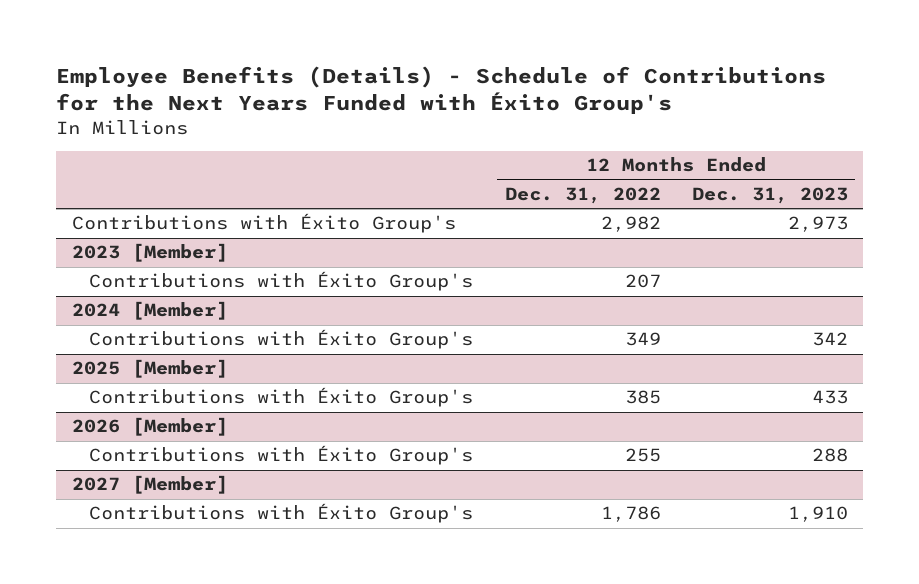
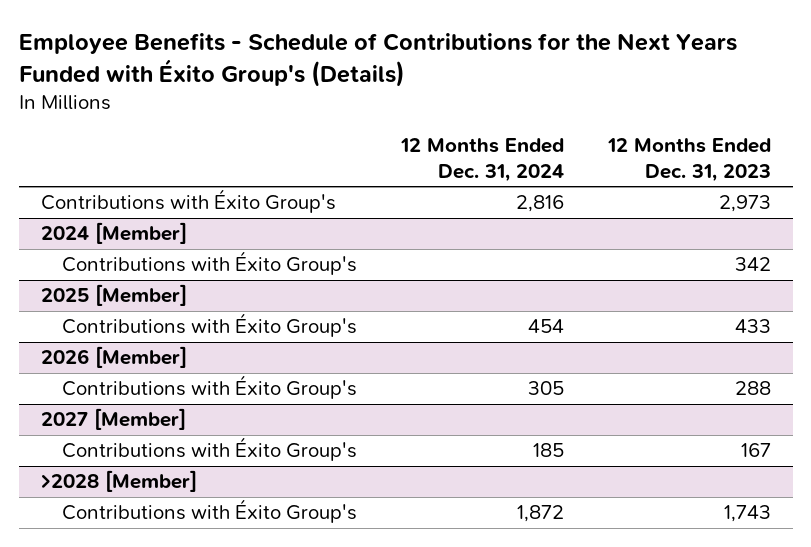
[55,66,826,115] Employee Benefits (Details) - Schedule of Contributions for the Next Years Funded with Éxito Group's -> [18,33,737,87] Employee Benefits - Schedule of Contributions for the Next Years Funded with Éxito Group's (Details)
[504,186,661,204] Dec. 31, 2022 -> none
none -> [399,138,564,182] 12 Months Ended Dec. 31, 2024
[71,243,228,263] 2023 [Member] -> none
[89,271,474,292] Contributions with Éxito Group's -> none
[787,506,848,523] 1,910 -> [740,443,771,458] 167
none -> [40,470,197,493] >2028 [Member]
none -> [61,499,357,524] Contributions with Éxito Group's

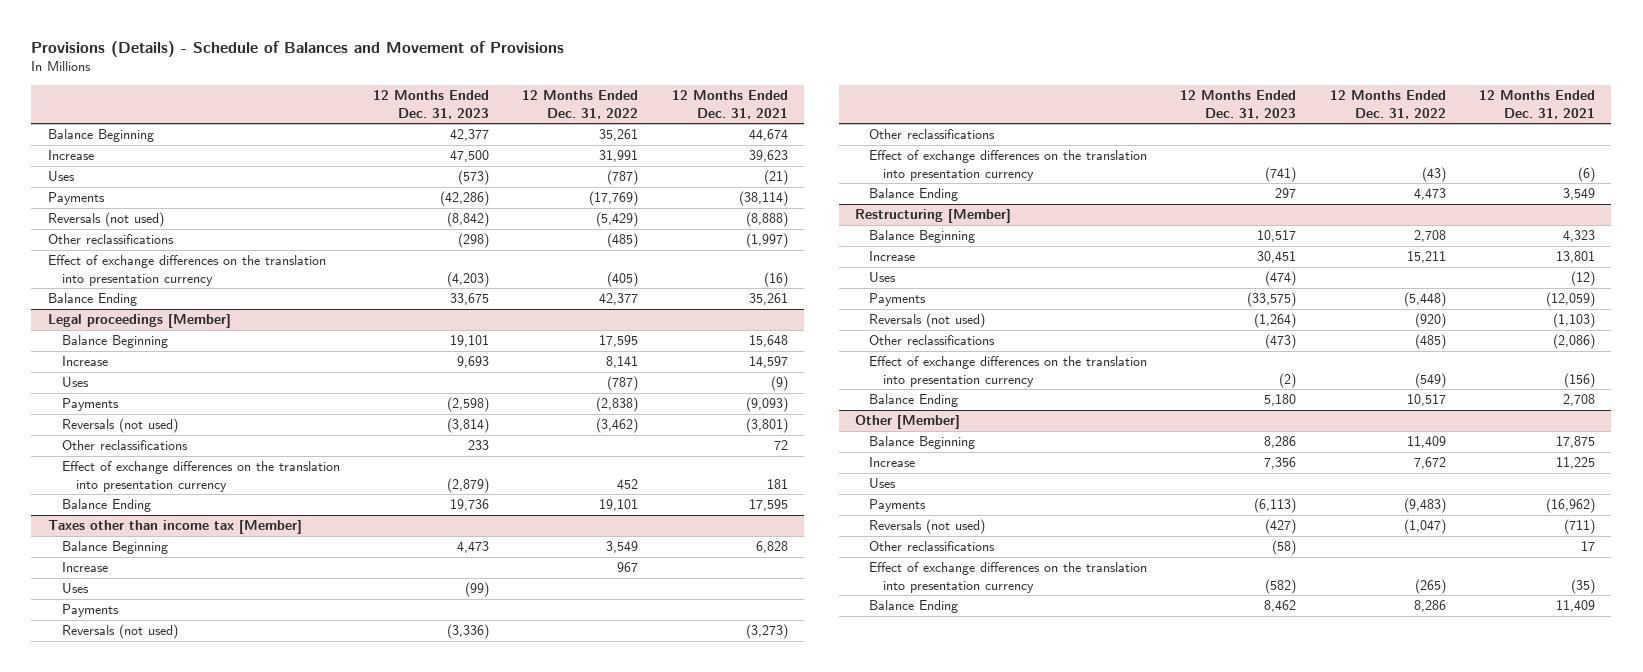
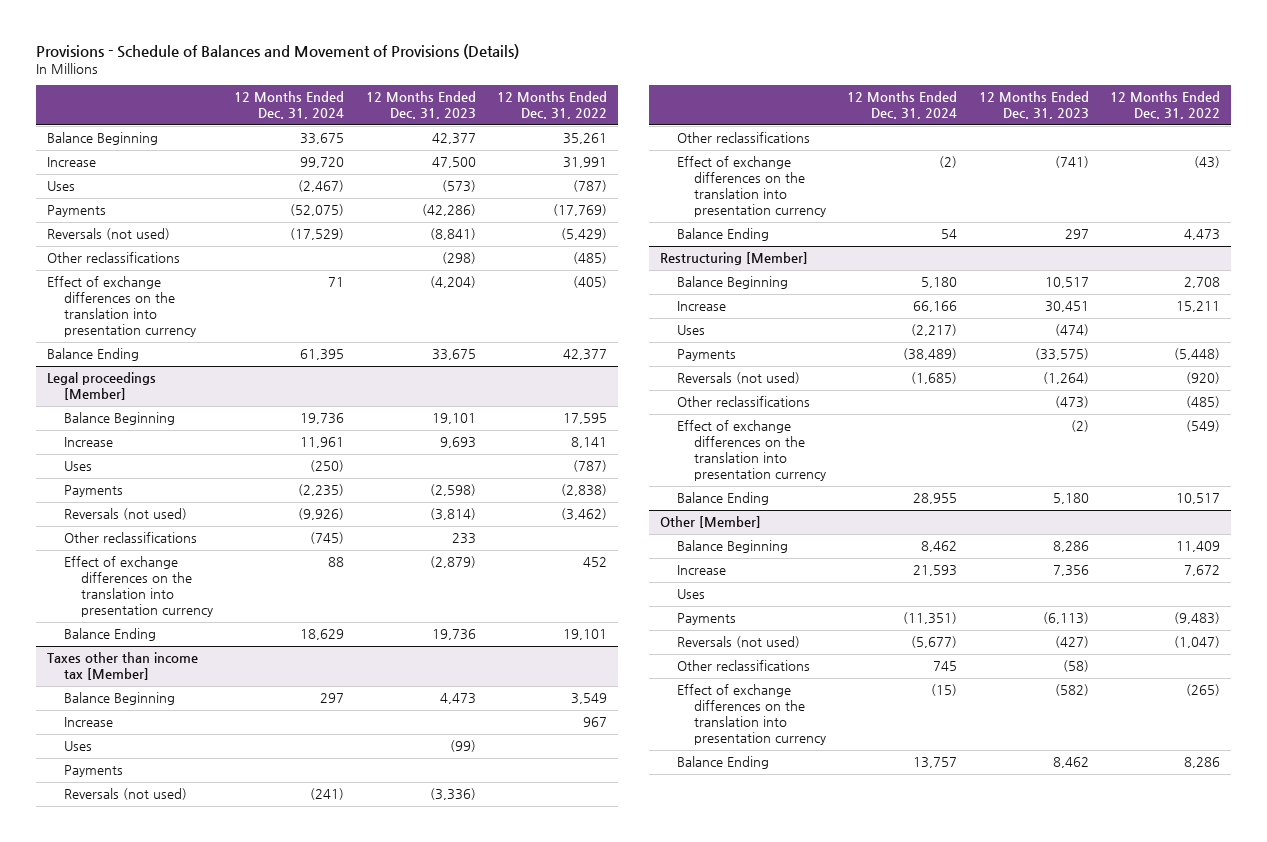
[31,40,565,57] Provisions (Details) - Schedule of Balances and Movement of Provisions -> [36,43,520,59] Provisions - Schedule of Balances and Movement of Provisions (Details)
[671,90,788,119] 12 Months Ended Dec. 31, 2021 -> none
none -> [234,91,345,120] 12 Months Ended Dec. 31, 2024
[447,212,490,228] (8,842) -> [429,228,476,241] (8,841)
[447,271,490,287] (4,203) -> [429,276,476,289] (4,204)

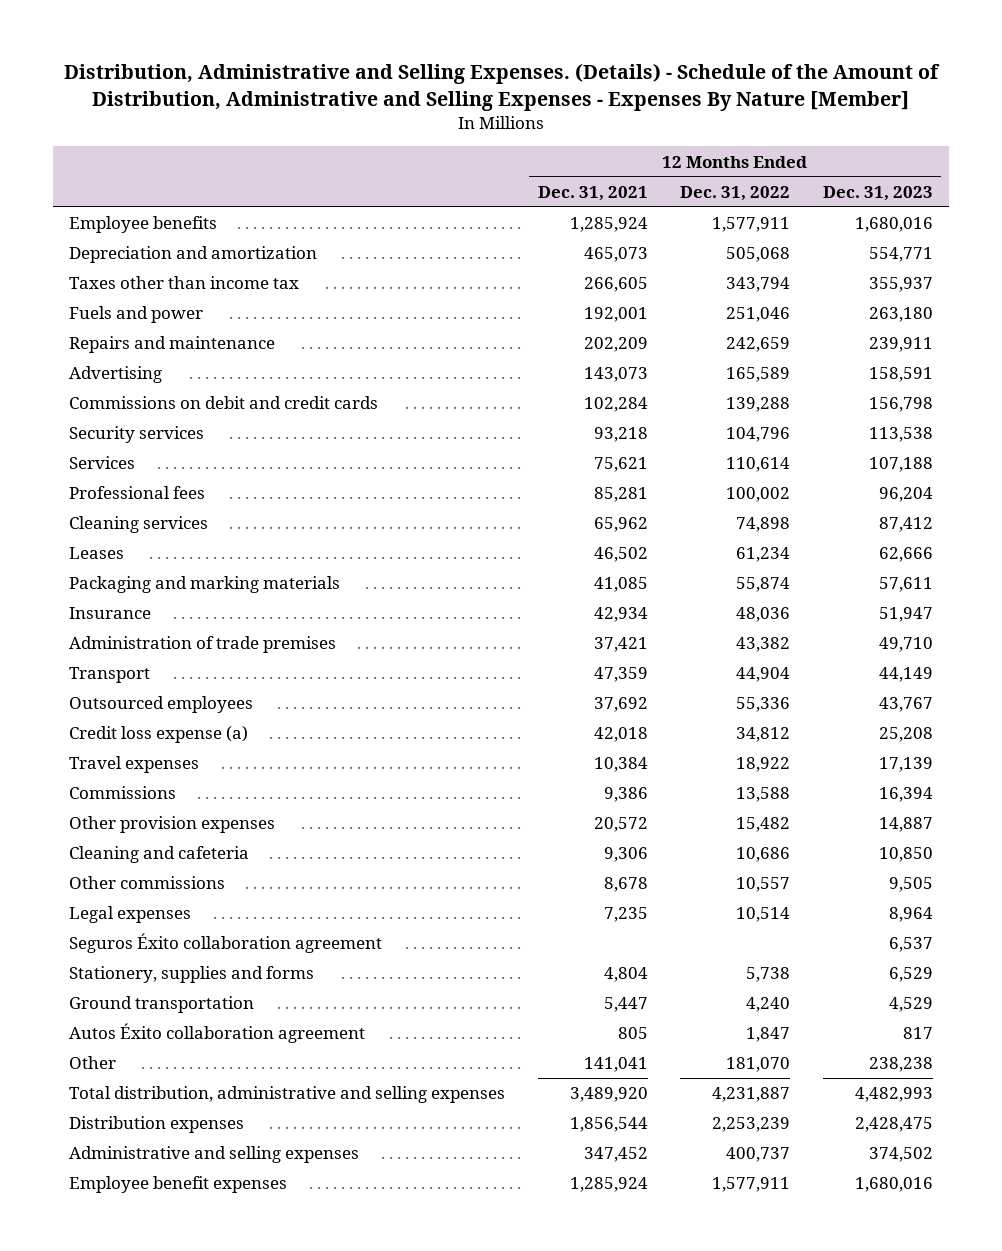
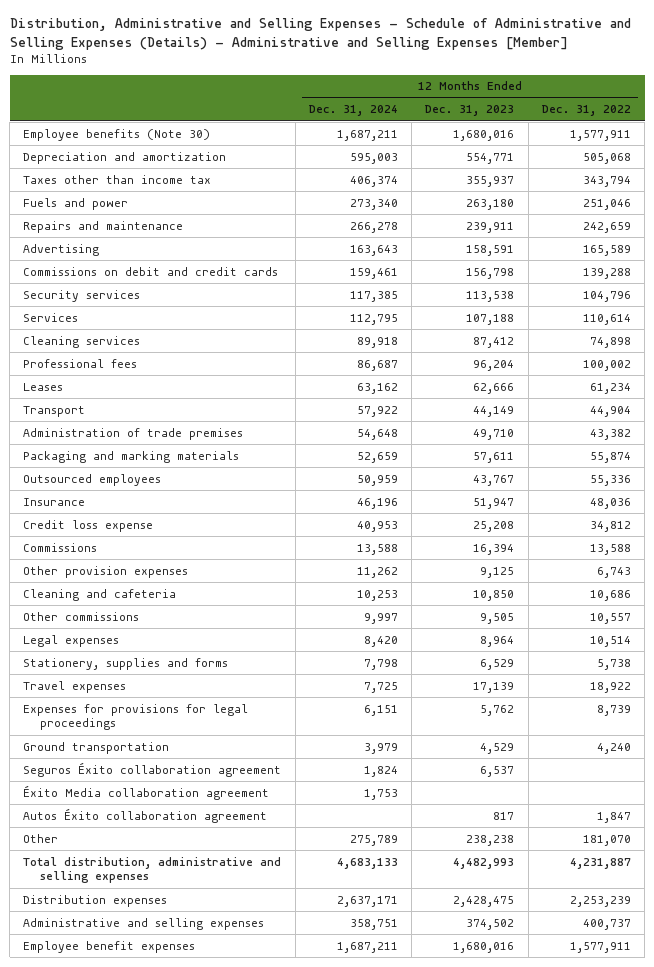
[63,63,940,111] Distribution, Administrative and Selling Expenses. (Details) - Schedule of the Amount of Distribution, Administrative and Selling Expenses - Expenses By Nature [Member] -> [9,18,631,50] Distribution, Administrative and Selling Expenses - Schedule of Administrative and Selling Expenses (Details) - Administrative and Selling Expenses [Member]
[537,185,648,201] Dec. 31, 2021 -> none
none -> [308,105,398,117] Dec. 31, 2024
[68,216,217,234] Employee benefits -> [23,128,211,141] Employee benefits (Note 30)
[68,486,205,500] Professional fees -> [23,358,138,368] Professional fees
[68,636,336,654] Administration of trade premises -> [23,427,244,440] Administration of trade premises
[68,576,340,594] Packaging and marking materials -> [23,450,240,463] Packaging and marking materials
[68,607,151,620] Insurance -> [23,497,86,506] Insurance
[68,726,248,744] Credit loss expense (a) -> [23,519,154,532] Credit loss expense
[736,817,791,833] 15,482 -> [596,566,631,578] 6,743
[878,817,933,833] 14,887 -> [480,566,515,578] 9,125
[68,756,199,774] Travel expenses -> [23,680,127,693] Travel expenses
none -> [23,703,249,731] Expenses for provisions for legal proceedings
[68,933,382,954] Seguros Éxito collaboration agreement -> [23,761,282,777] Seguros Éxito collaboration agreement
none -> [23,784,270,800] Éxito Media collaboration agreement

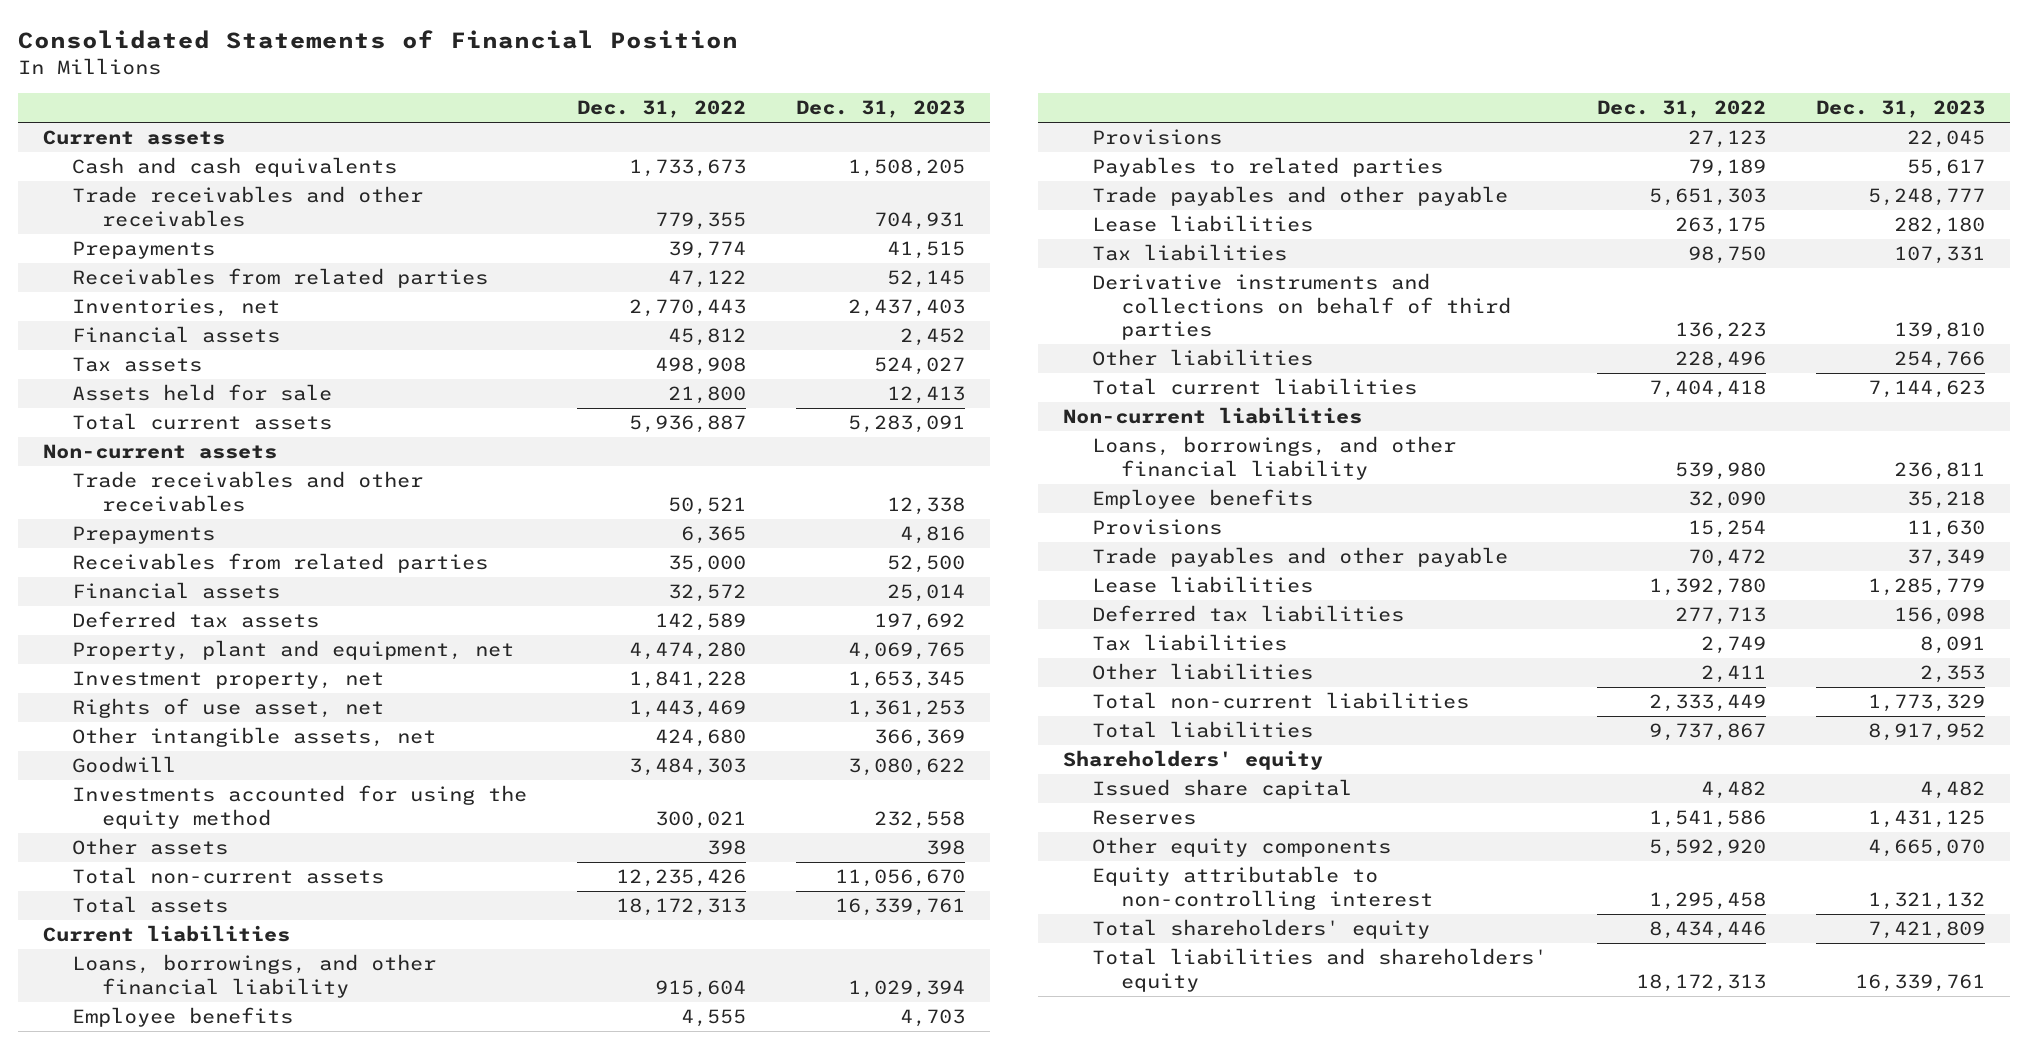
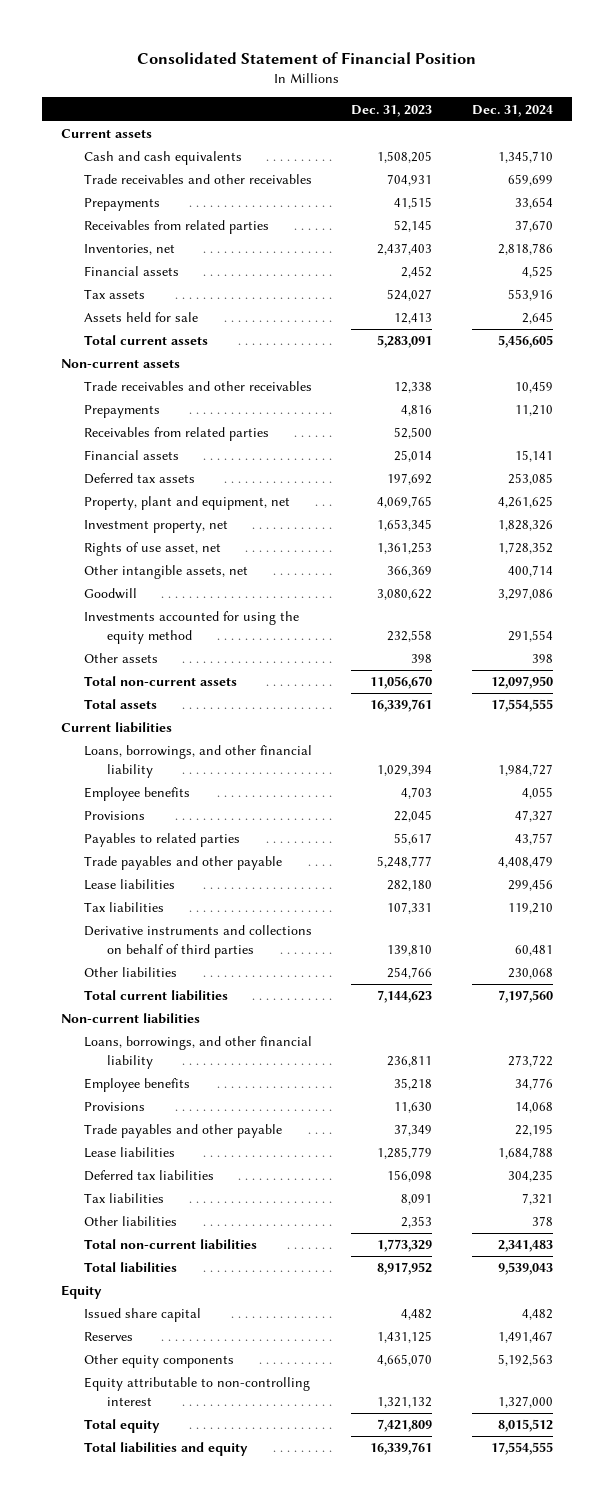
[18,29,739,49] Consolidated Statements of Financial Position -> [137,51,477,64] Consolidated Statement of Financial Position
[577,100,747,119] Dec. 31, 2022 -> none
none -> [471,104,553,117] Dec. 31, 2024
[1062,750,1323,771] Shareholders' equity -> [61,1285,103,1300] Equity
[1092,919,1431,940] Total shareholders' equity -> [84,1419,161,1434] Total equity
[1092,948,1548,992] Total liabilities and shareholders' equity -> [84,1442,249,1457] Total liabilities and equity

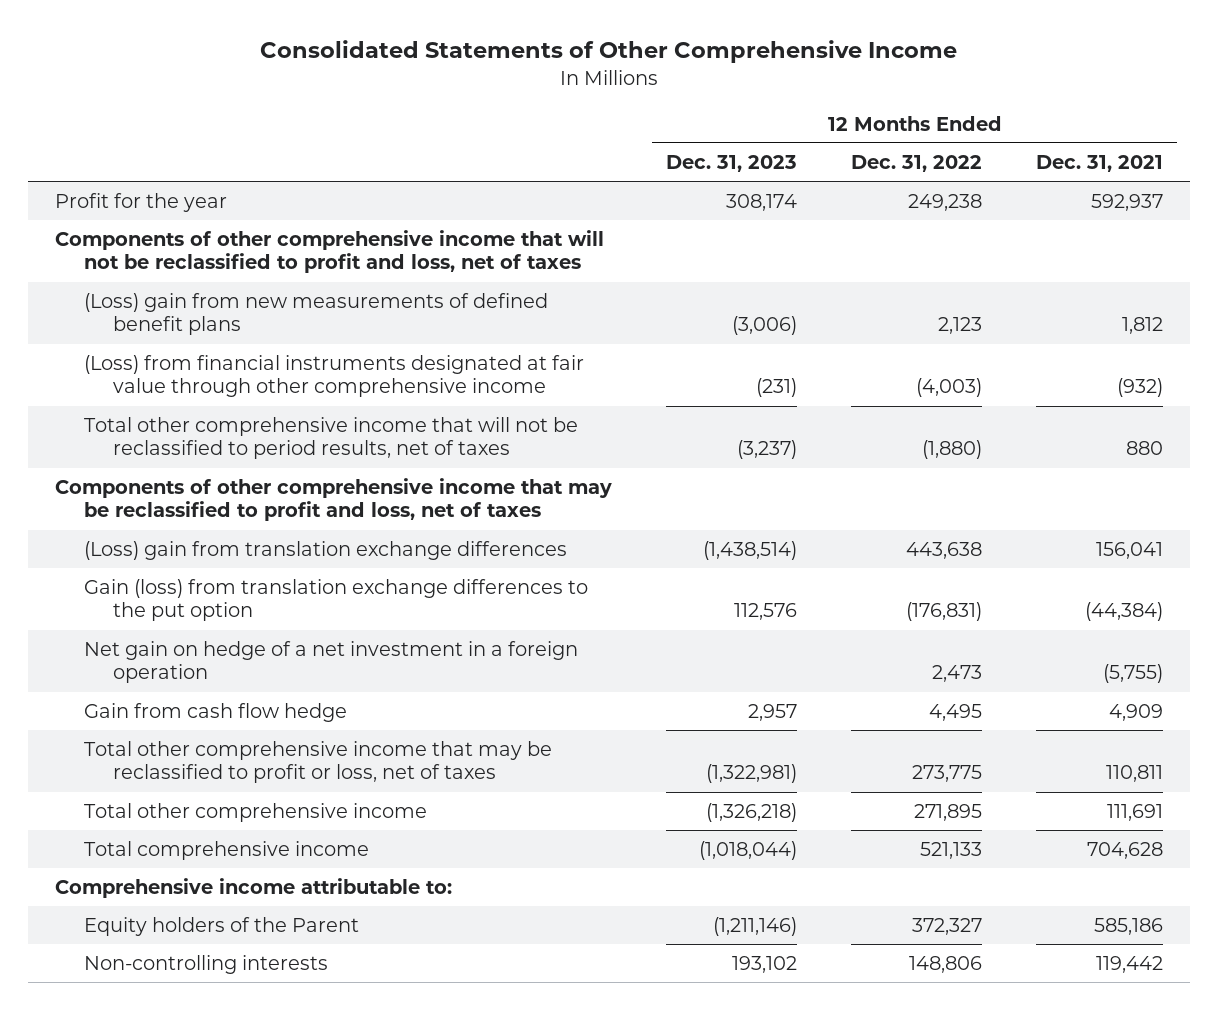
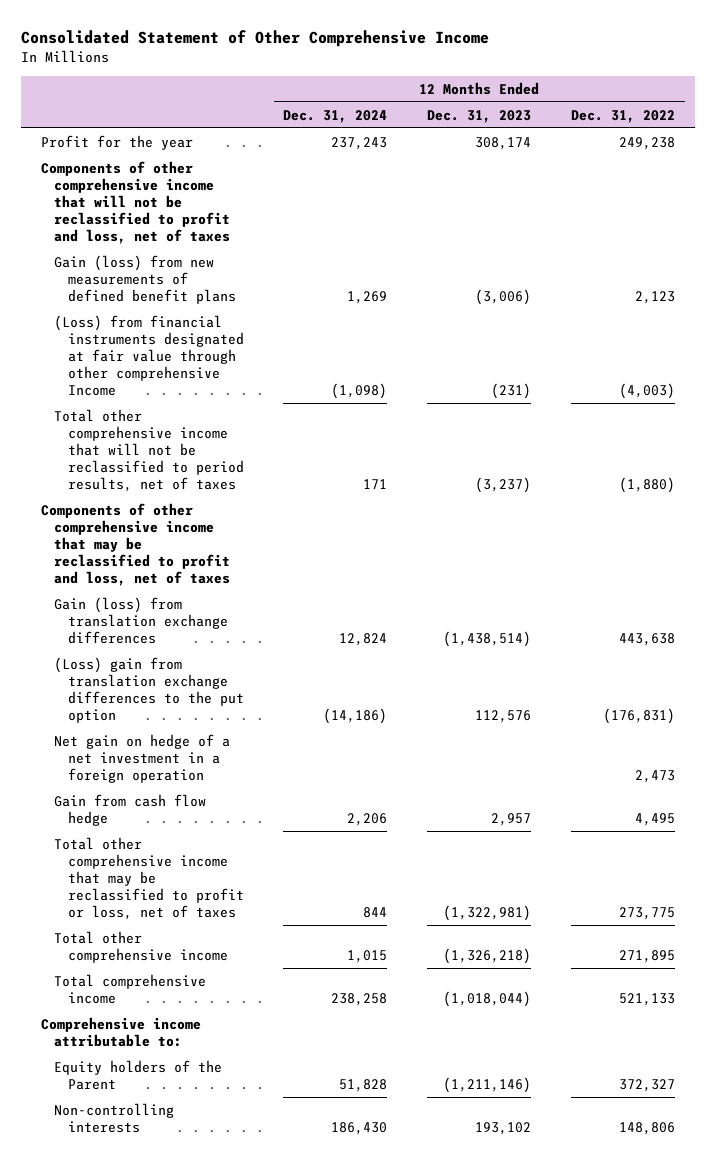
[260,40,958,64] Consolidated Statements of Other Comprehensive Income -> [21,30,490,48] Consolidated Statement of Other Comprehensive Income
[1036,154,1164,172] Dec. 31, 2021 -> none
none -> [283,109,388,123] Dec. 31, 2024
[84,293,549,336] (Loss) gain from new measurements of defined benefit plans -> [54,254,236,305] Gain (loss) from new measurements of defined benefit plans
[84,355,585,398] (Loss) from financial instruments designated at fair value through other comprehensive income -> [54,314,244,397] (Loss) from financial instruments designated at fair value through other comprehensive Income
[84,541,568,561] (Loss) gain from translation exchange differences -> [54,596,228,645] Gain (loss) from translation exchange differences
[84,579,589,622] Gain (loss) from translation exchange differences to the put option -> [54,656,244,724] (Loss) gain from translation exchange differences to the put option

